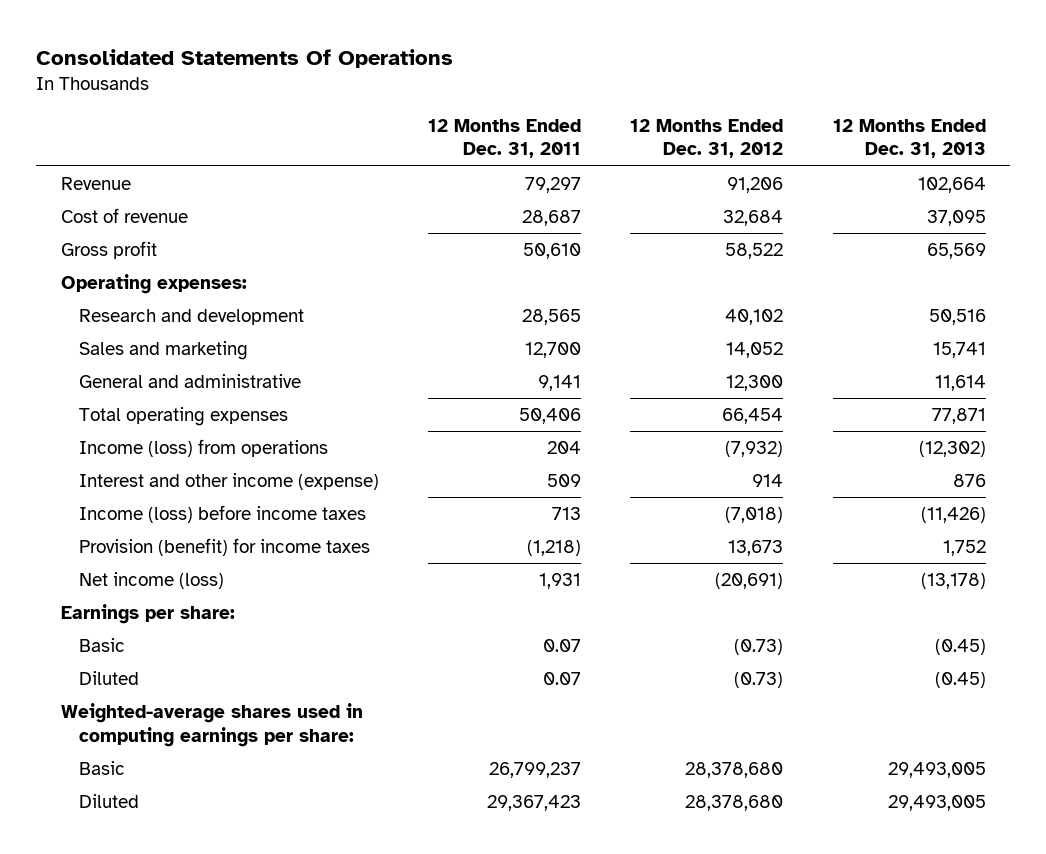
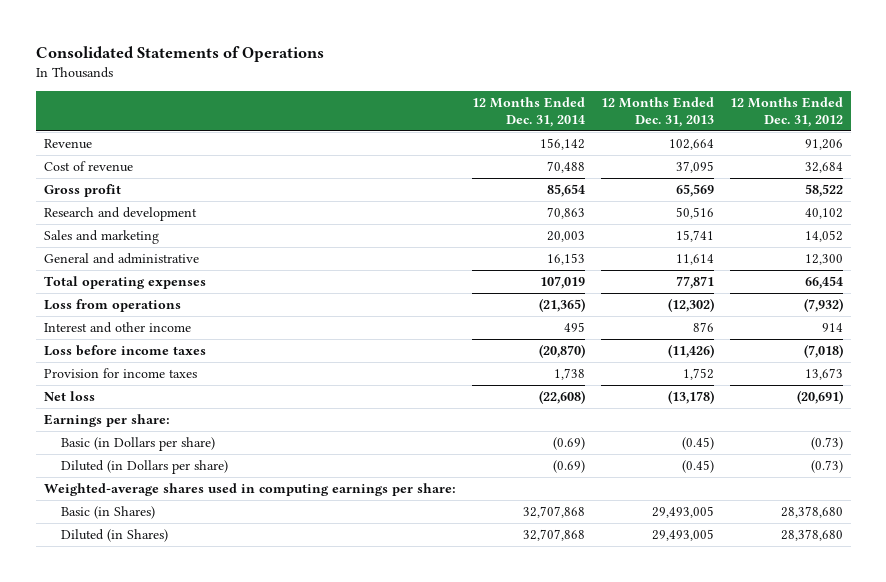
[35,48,453,68] Consolidated Statements Of Operations -> [35,45,324,62] Consolidated Statements of Operations
[427,118,581,159] 12 Months Ended Dec. 31, 2011 -> none
none -> [471,97,585,127] 12 Months Ended Dec. 31, 2014
[60,273,247,294] Operating expenses: -> none
[78,438,328,457] Income (loss) from operations -> [43,299,181,313] Loss from operations
[78,472,379,490] Interest and other income (expense) -> [43,322,191,334] Interest and other income
[78,504,366,523] Income (loss) before income taxes -> [43,345,206,357] Loss before income taxes
[78,537,370,556] Provision (benefit) for income taxes -> [43,368,197,379] Provision for income taxes
[78,571,224,589] Net income (loss) -> [43,391,95,402] Net loss
[78,637,125,652] Basic -> [61,437,216,452] Basic (in Dollars per share)
[78,670,139,685] Diluted -> [61,460,229,475] Diluted (in Dollars per share)
[78,760,125,775] Basic -> [61,506,156,520] Basic (in Shares)
[78,793,139,808] Diluted -> [61,529,169,543] Diluted (in Shares)

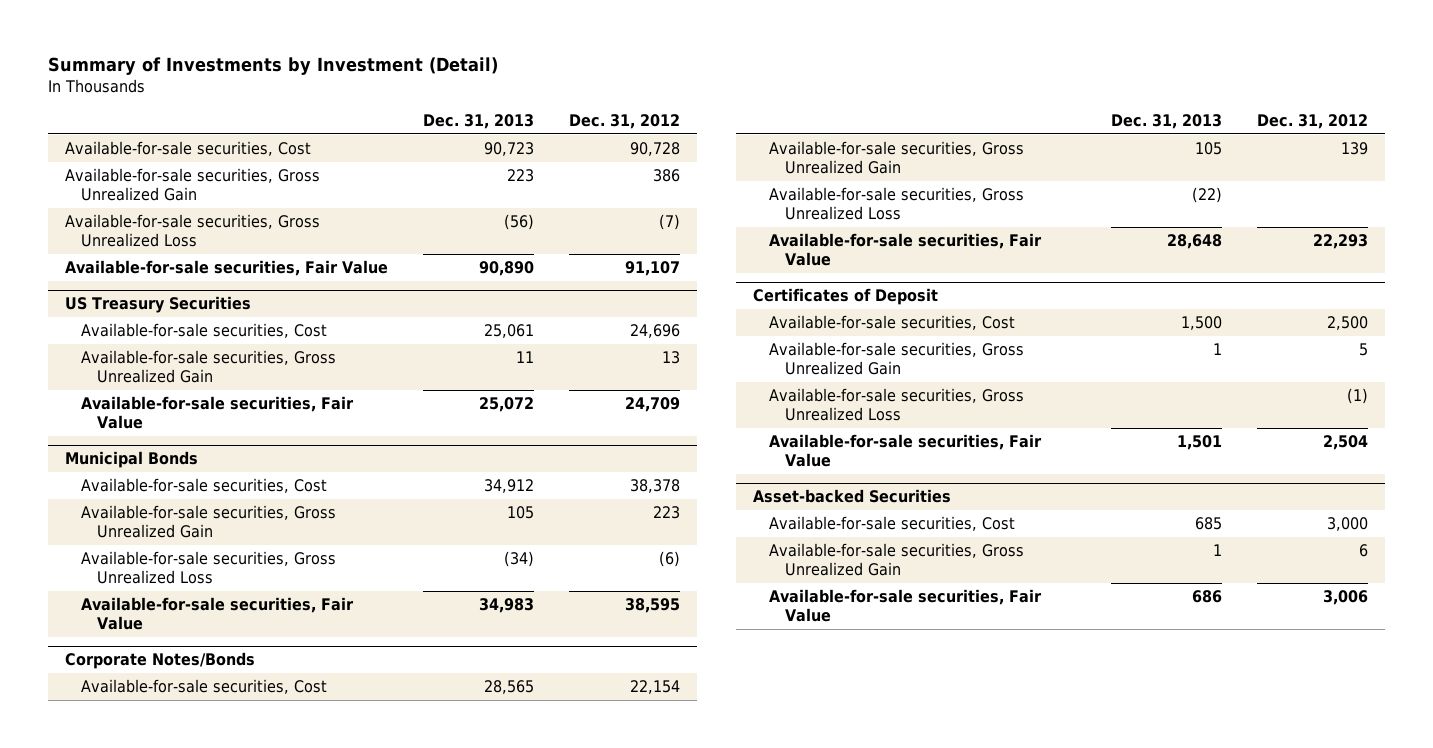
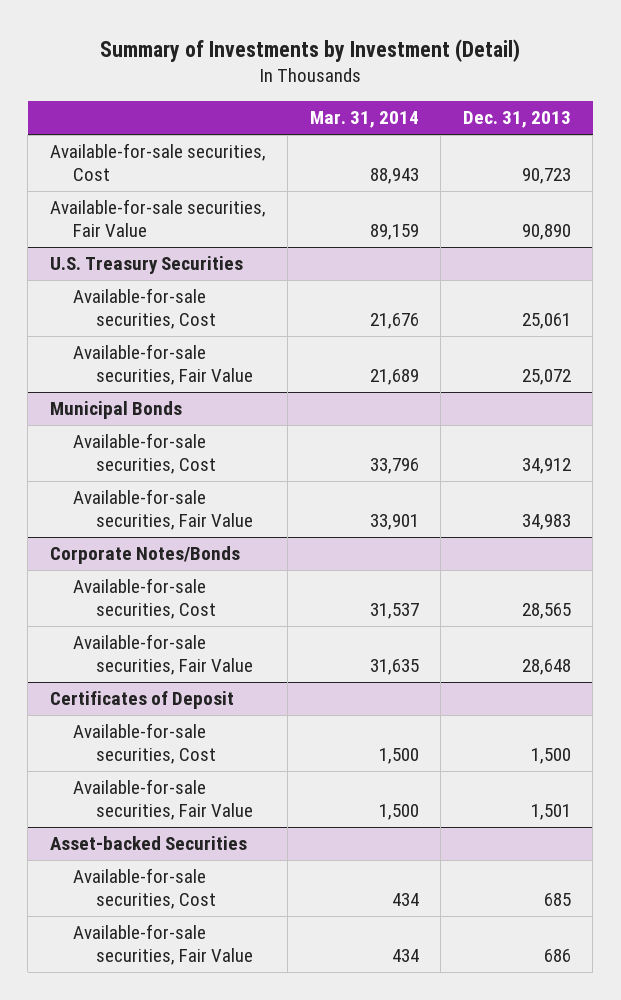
[568,114,680,130] Dec. 31, 2012 -> none
none -> [309,111,419,129] Mar. 31, 2014
[64,167,320,201] Available-for-sale securities, Gross Unrealized Gain -> none
[64,213,320,247] Available-for-sale securities, Gross Unrealized Loss -> none
[64,296,251,314] US Treasury Securities -> [49,256,243,275] U.S. Treasury Securities
[81,349,337,383] Available-for-sale securities, Gross Unrealized Gain -> none
[81,504,337,538] Available-for-sale securities, Gross Unrealized Gain -> none
[81,550,337,584] Available-for-sale securities, Gross Unrealized Loss -> none
[769,140,1025,174] Available-for-sale securities, Gross Unrealized Gain -> none
[769,186,1025,220] Available-for-sale securities, Gross Unrealized Loss -> none
[769,341,1025,375] Available-for-sale securities, Gross Unrealized Gain -> none
[769,387,1025,421] Available-for-sale securities, Gross Unrealized Loss -> none
[769,542,1025,576] Available-for-sale securities, Gross Unrealized Gain -> none

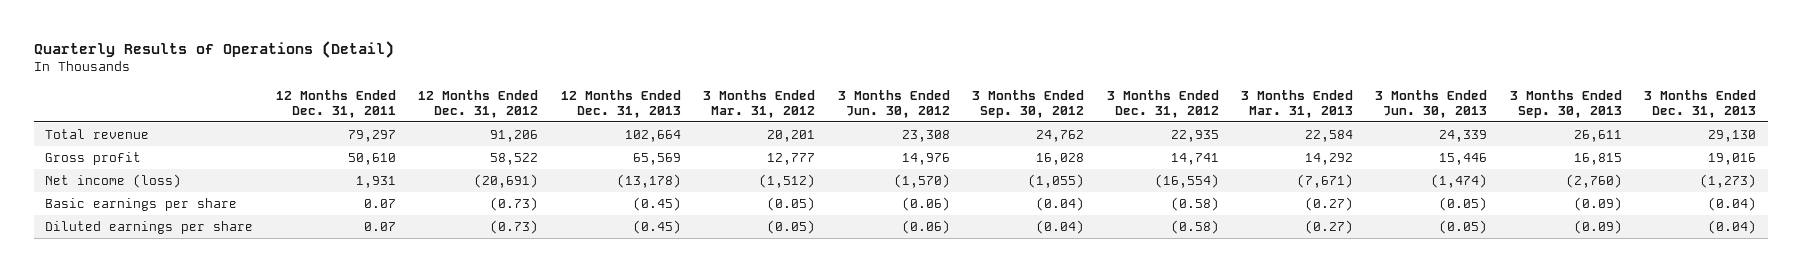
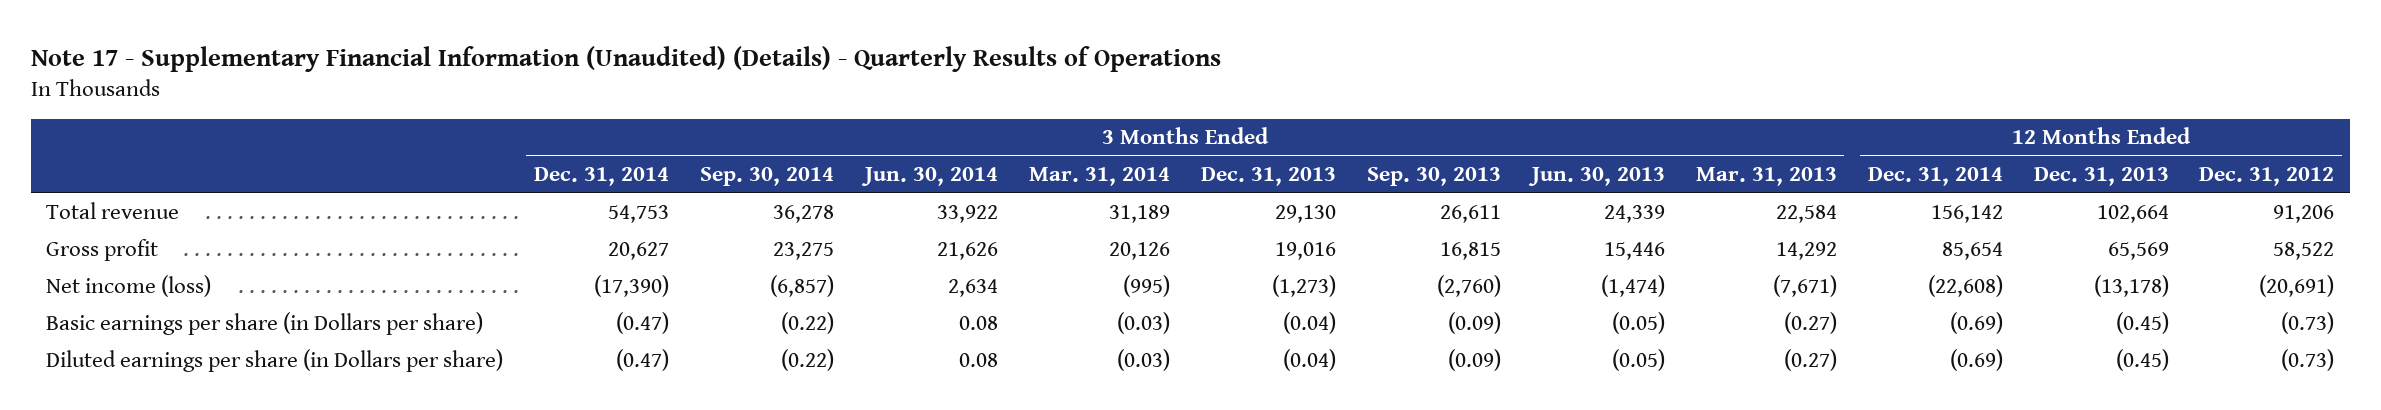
[33,40,394,58] Quarterly Results of Operations (Detail) -> [30,45,1221,72] Note 17 - Supplementary Financial Information (Unaudited) (Details) - Quarterly Results of Operations
[275,89,396,118] 12 Months Ended Dec. 31, 2011 -> none
[703,89,816,118] 3 Months Ended Mar. 31, 2012 -> none
[837,89,950,118] 3 Months Ended Jun. 30, 2012 -> none
[972,89,1085,118] 3 Months Ended Sep. 30, 2012 -> none
[1106,89,1219,118] 3 Months Ended Dec. 31, 2012 -> none
none -> [534,167,670,187] Dec. 31, 2014
none -> [700,167,835,187] Sep. 30, 2014
none -> [861,167,999,187] Jun. 30, 2014
none -> [1028,167,1170,187] Mar. 31, 2014
none -> [1867,167,2003,187] Dec. 31, 2014
[45,197,238,211] Basic earnings per share -> [46,312,484,336] Basic earnings per share (in Dollars per share)
[45,220,254,234] Diluted earnings per share -> [46,349,504,373] Diluted earnings per share (in Dollars per share)

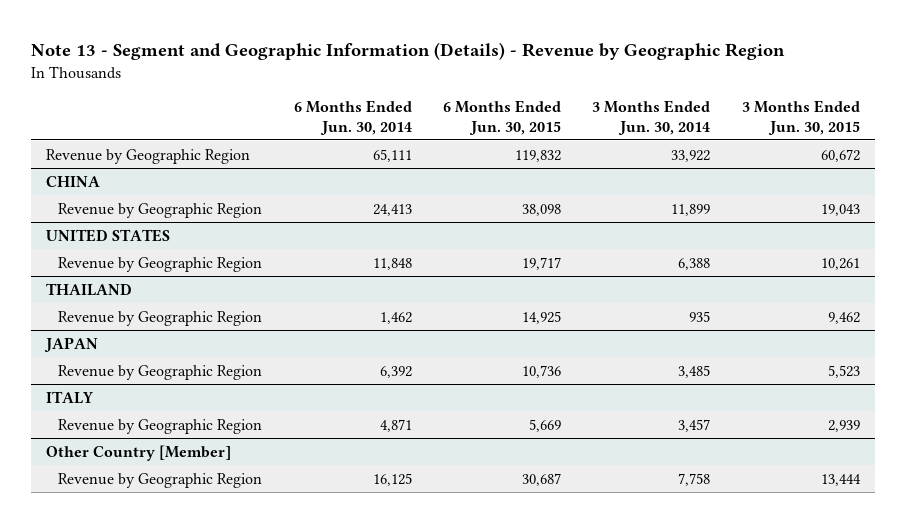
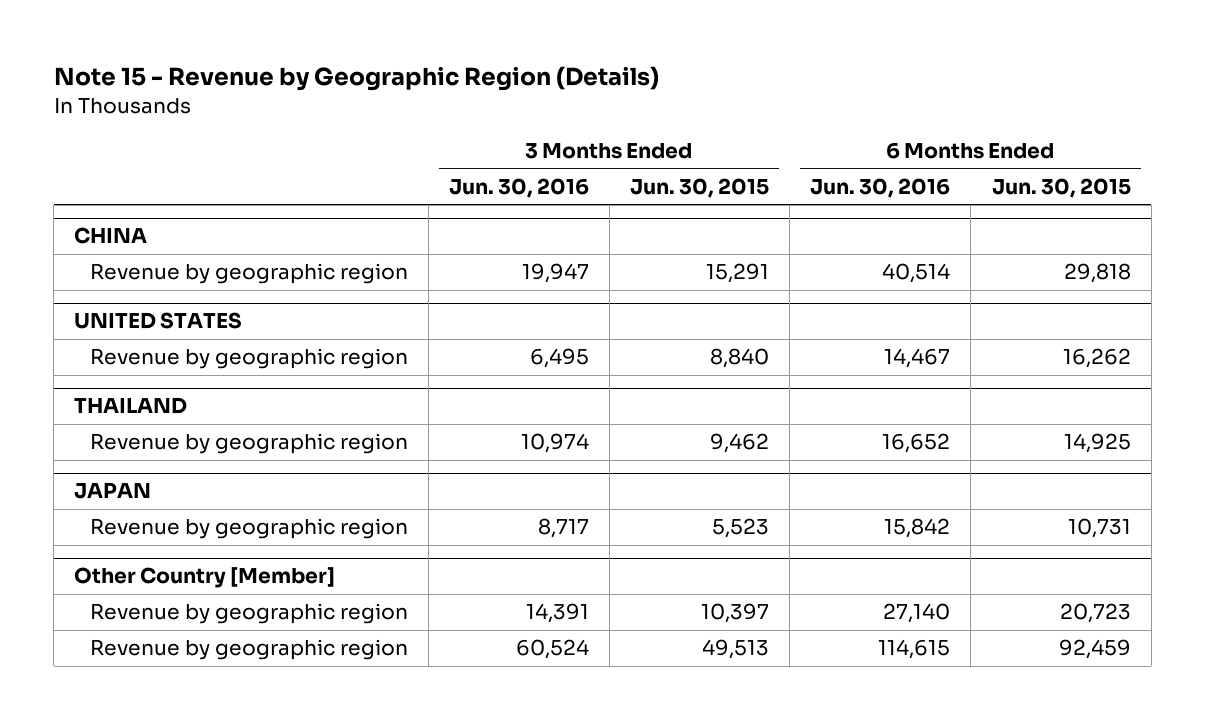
[30,41,785,60] Note 13 - Segment and Geographic Information (Details) - Revenue by Geographic Region -> [53,66,659,92] Note 15 - Revenue by Geographic Region (Details)
[293,100,412,135] 6 Months Ended Jun. 30, 2014 -> none
[592,100,711,135] 3 Months Ended Jun. 30, 2014 -> none
none -> [448,177,589,198] Jun. 30, 2016
none -> [810,177,951,198] Jun. 30, 2016
[46,148,251,164] Revenue by Geographic Region -> none
[58,202,263,218] Revenue by Geographic Region -> [89,263,408,285] Revenue by geographic region
[521,203,561,216] 38,098 -> [1063,263,1131,284] 29,818
[820,203,860,216] 19,043 -> [706,263,770,284] 15,291
[58,256,263,272] Revenue by Geographic Region -> [89,348,408,370] Revenue by geographic region
[521,256,561,270] 19,717 -> [1062,348,1131,369] 16,262
[820,257,860,270] 10,261 -> [710,348,770,369] 8,840
[58,310,263,326] Revenue by Geographic Region -> [89,433,408,455] Revenue by geographic region
[46,390,94,404] ITALY -> none
[58,418,263,434] Revenue by Geographic Region -> none
[58,364,263,380] Revenue by Geographic Region -> [89,518,408,540] Revenue by geographic region
[521,364,561,378] 10,736 -> [1067,518,1131,539] 10,731
[58,472,263,488] Revenue by Geographic Region -> [89,603,408,625] Revenue by geographic region
[521,472,561,486] 30,687 -> [1059,603,1131,624] 20,723
[820,473,861,486] 13,444 -> [701,603,770,624] 10,397
none -> [89,639,408,661] Revenue by geographic region

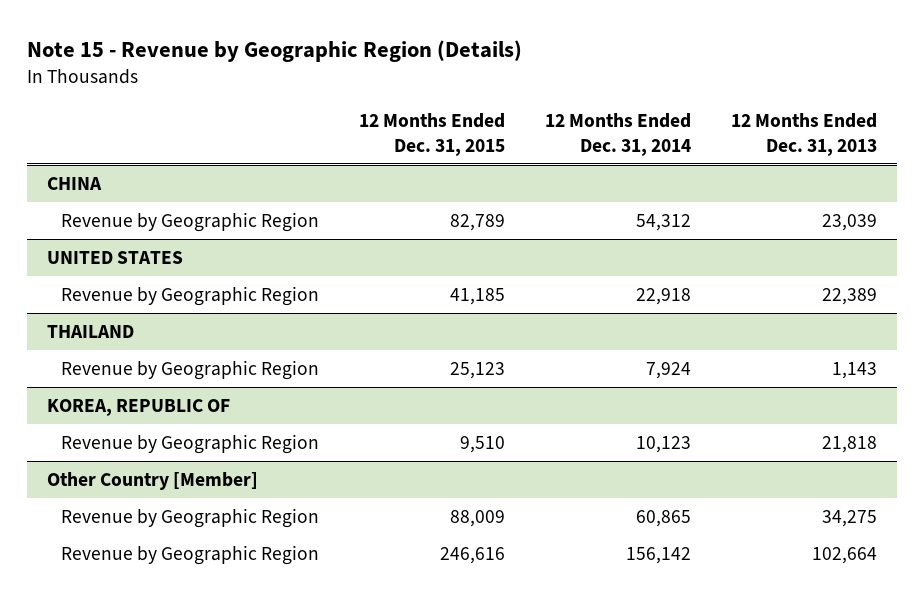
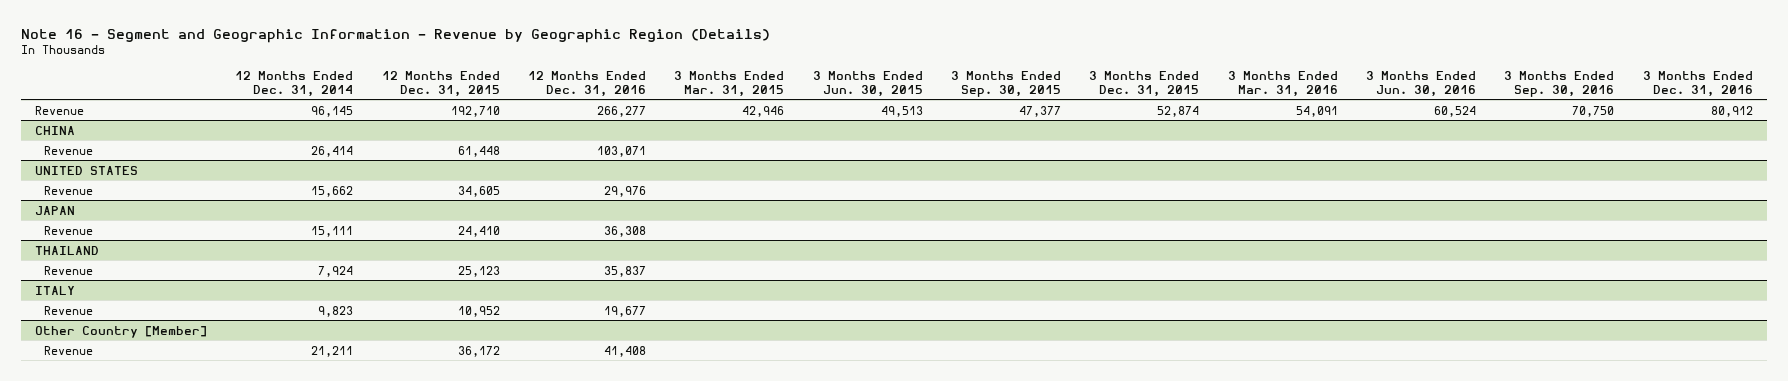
[26,39,522,62] Note 15 - Revenue by Geographic Region (Details) -> [20,28,770,43] Note 16 - Segment and Geographic Information - Revenue by Geographic Region (Details)
[731,113,878,156] 12 Months Ended Dec. 31, 2013 -> none
none -> [528,70,647,97] 12 Months Ended Dec. 31, 2016
none -> [674,70,785,97] 3 Months Ended Mar. 31, 2015
none -> [812,70,923,97] 3 Months Ended Jun. 30, 2015
none -> [951,70,1062,97] 3 Months Ended Sep. 30, 2015
none -> [1089,70,1200,97] 3 Months Ended Dec. 31, 2015
none -> [1227,70,1338,97] 3 Months Ended Mar. 31, 2016
none -> [1366,70,1477,97] 3 Months Ended Jun. 30, 2016
none -> [1504,70,1615,97] 3 Months Ended Sep. 30, 2016
none -> [1642,70,1753,97] 3 Months Ended Dec. 31, 2016
none -> [35,105,85,115] Revenue
[60,211,319,232] Revenue by Geographic Region -> [43,145,93,155] Revenue
[449,213,505,231] 82,789 -> [457,145,500,157] 61,448
[636,213,692,231] 54,312 -> [311,145,354,157] 26,414
[60,285,319,306] Revenue by Geographic Region -> [43,185,93,195] Revenue
[449,287,505,305] 41,185 -> [457,185,500,197] 34,605
[636,287,692,305] 22,918 -> [311,185,354,197] 15,662
none -> [35,205,76,215] JAPAN
none -> [43,225,93,235] Revenue
[46,398,230,416] KOREA, REPUBLIC OF -> none
[60,359,319,380] Revenue by Geographic Region -> [43,265,93,275] Revenue
none -> [35,285,76,295] ITALY
[60,433,319,454] Revenue by Geographic Region -> [43,305,93,315] Revenue
[459,435,505,453] 9,510 -> [457,305,500,317] 10,952
[636,435,692,453] 10,123 -> [318,305,354,317] 9,823
[60,544,319,565] Revenue by Geographic Region -> none
[60,507,319,528] Revenue by Geographic Region -> [43,345,93,355] Revenue
[449,509,505,527] 88,009 -> [457,345,500,357] 36,172
[636,509,692,527] 60,865 -> [311,345,354,357] 21,211

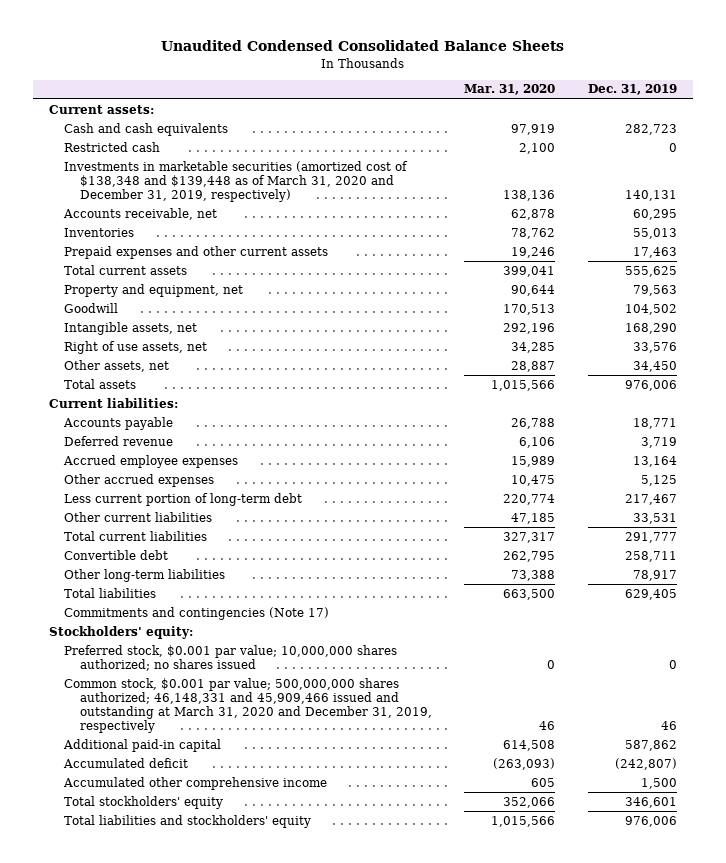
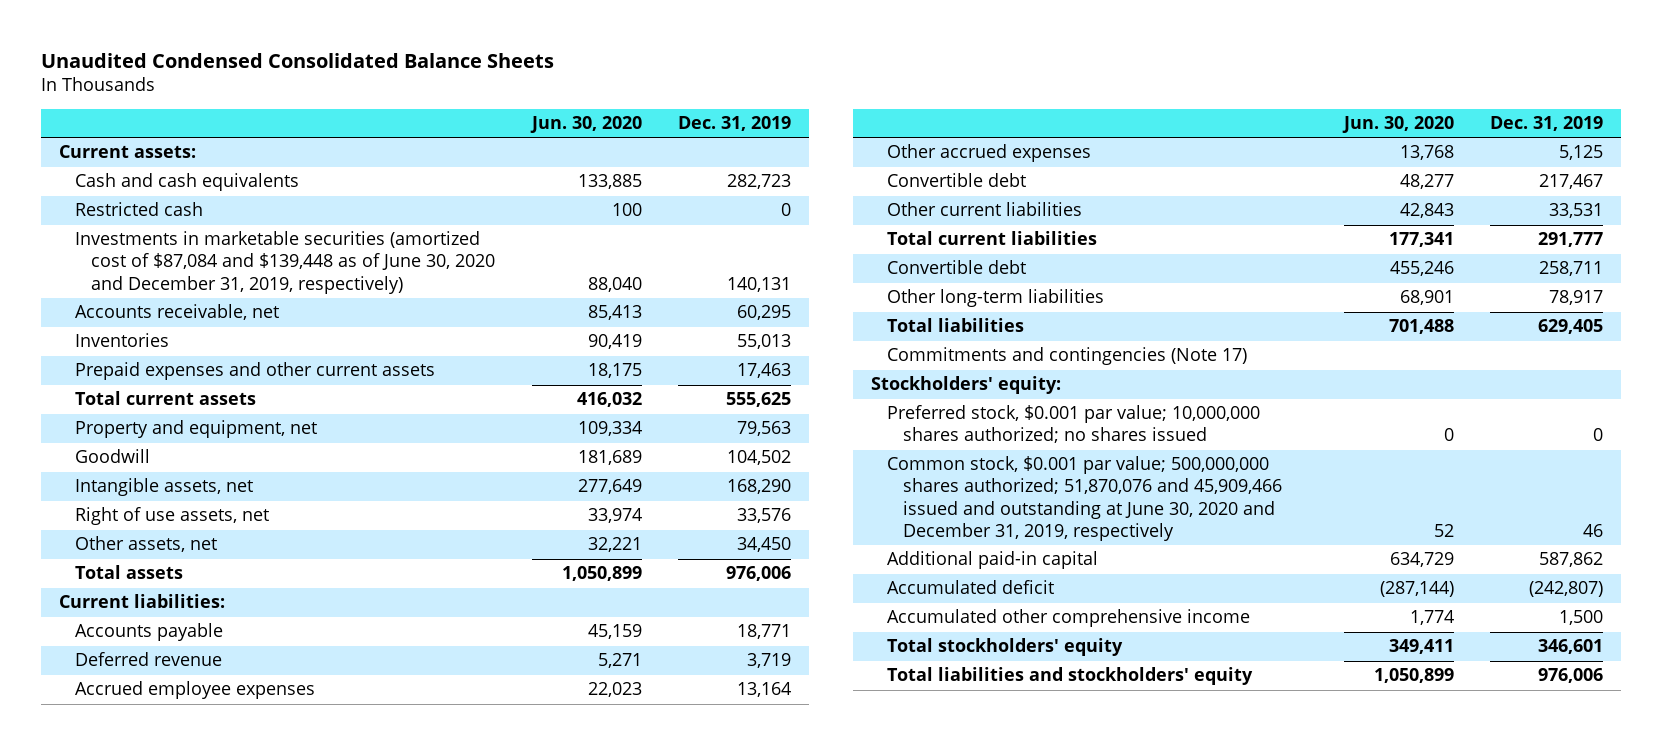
[464,84,556,96] Mar. 31, 2020 -> none
none -> [529,116,642,134] Jun. 30, 2020
[64,160,409,202] Investments in marketable securities (amortized cost of $138,348 and $139,448 as of March 31, 2020 and December 31, 2019, respectively) -> [75,231,496,294] Investments in marketable securities (amortized cost of $87,084 and $139,448 as of June 30, 2020 and December 31, 2019, respectively)
[64,492,303,506] Less current portion of long-term debt -> [887,173,1027,188] Convertible debt
[64,677,432,733] Common stock, $0.001 par value; 500,000,000 shares authorized; 46,148,331 and 45,909,466 issued and outstanding at March 31, 2020 and December 31, 2019, respectively -> [887,456,1283,541] Common stock, $0.001 par value; 500,000,000 shares authorized; 51,870,076 and 45,909,466 issued and outstanding at June 30, 2020 and December 31, 2019, respectively

